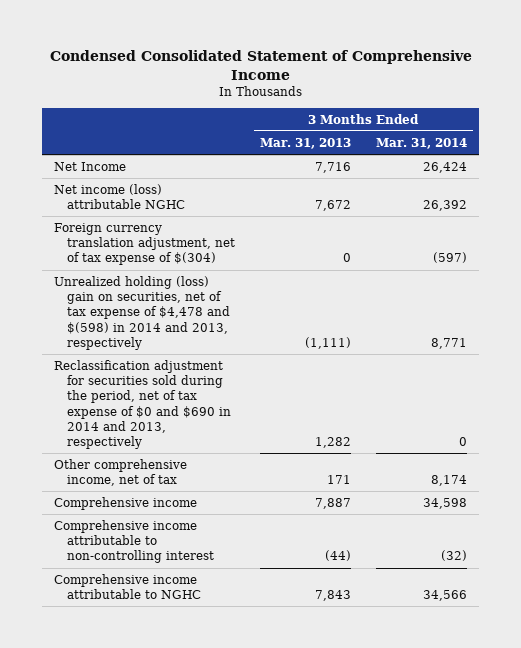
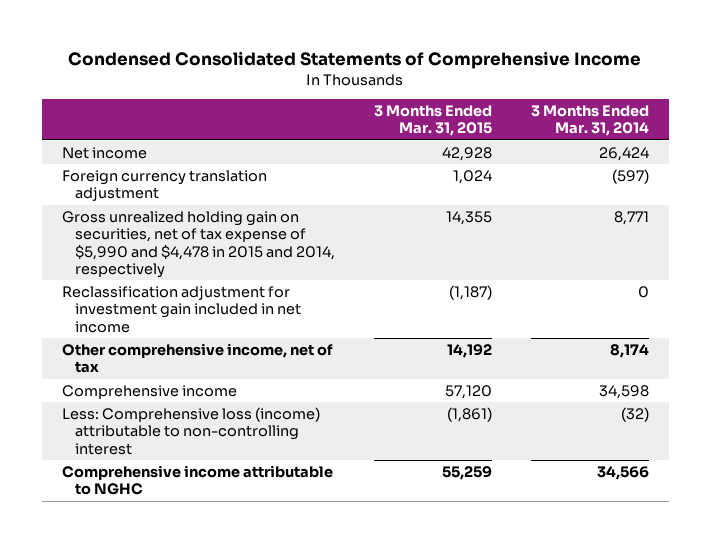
[49,49,472,80] Condensed Consolidated Statement of Comprehensive Income -> [68,50,642,69] Condensed Consolidated Statements of Comprehensive Income
[260,137,352,149] Mar. 31, 2013 -> none
none -> [373,105,492,137] 3 Months Ended Mar. 31, 2015
[54,183,186,210] Net income (loss) attributable NGHC -> none
[54,161,127,171] Net Income -> [61,146,147,159] Net income
[54,222,236,266] Foreign currency translation adjustment, net of tax expense of $(304) -> [61,169,267,202] Foreign currency translation adjustment
[54,275,231,350] Unrealized holding (loss) gain on securities, net of tax expense of $4,478 and $(598) in 2014 and 2013, respectively -> [61,210,335,279] Gross unrealized holding gain on securities, net of tax expense of $5,990 and $4,478 in 2015 and 2014, respectively
[54,359,232,450] Reclassification adjustment for securities sold during the period, net of tax expense of $0 and $690 in 2014 and 2013, respectively -> [61,285,301,333] Reclassification adjustment for investment gain included in net income
[54,519,215,564] Comprehensive income attributable to non-controlling interest -> [61,406,320,455] Less: Comprehensive loss (income) attributable to non-controlling interest

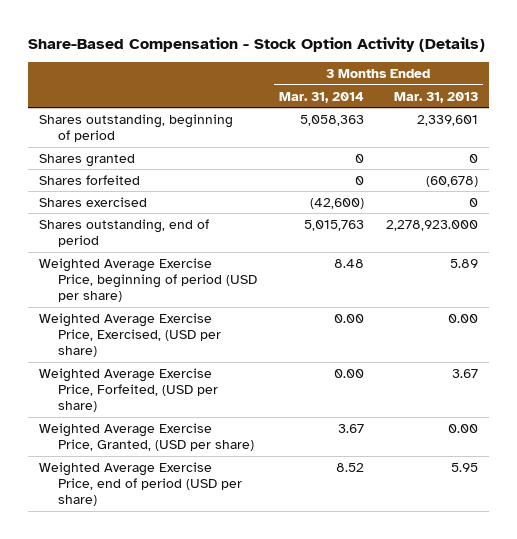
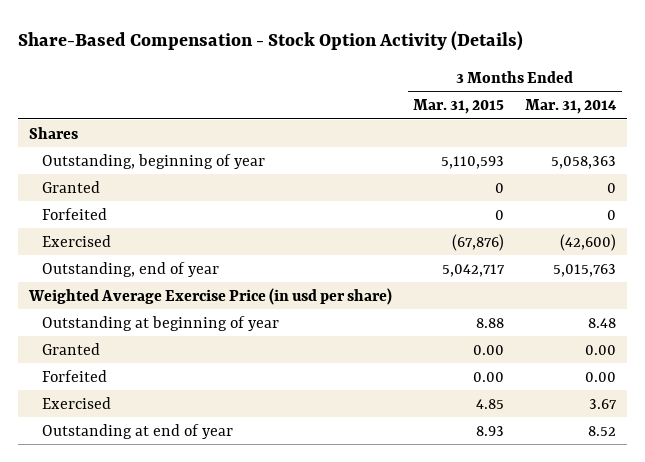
[393,91,478,103] Mar. 31, 2013 -> none
none -> [413,99,505,115] Mar. 31, 2015
none -> [28,126,78,139] Shares
[38,113,233,142] Shares outstanding, beginning of period -> [42,153,266,169] Outstanding, beginning of year
[38,153,135,167] Shares granted -> [42,180,101,193] Granted
[38,174,140,185] Shares forfeited -> [42,207,108,220] Forfeited
[38,196,147,207] Shares exercised -> [42,234,112,247] Exercised
[38,218,209,247] Shares outstanding, end of period -> [42,261,220,277] Outstanding, end of year
none -> [27,287,392,305] Weighted Average Exercise Price (in usd per share)
[38,257,258,303] Weighted Average Exercise Price, beginning of period (USD per share) -> [42,315,280,331] Outstanding at beginning of year
[38,312,222,358] Weighted Average Exercise Price, Exercised, (USD per share) -> [42,342,101,355] Granted
[38,367,219,413] Weighted Average Exercise Price, Forfeited, (USD per share) -> [42,369,108,382] Forfeited
[38,422,255,451] Weighted Average Exercise Price, Granted, (USD per share) -> [42,396,112,409] Exercised
[38,461,243,507] Weighted Average Exercise Price, end of period (USD per share) -> [42,423,234,439] Outstanding at end of year

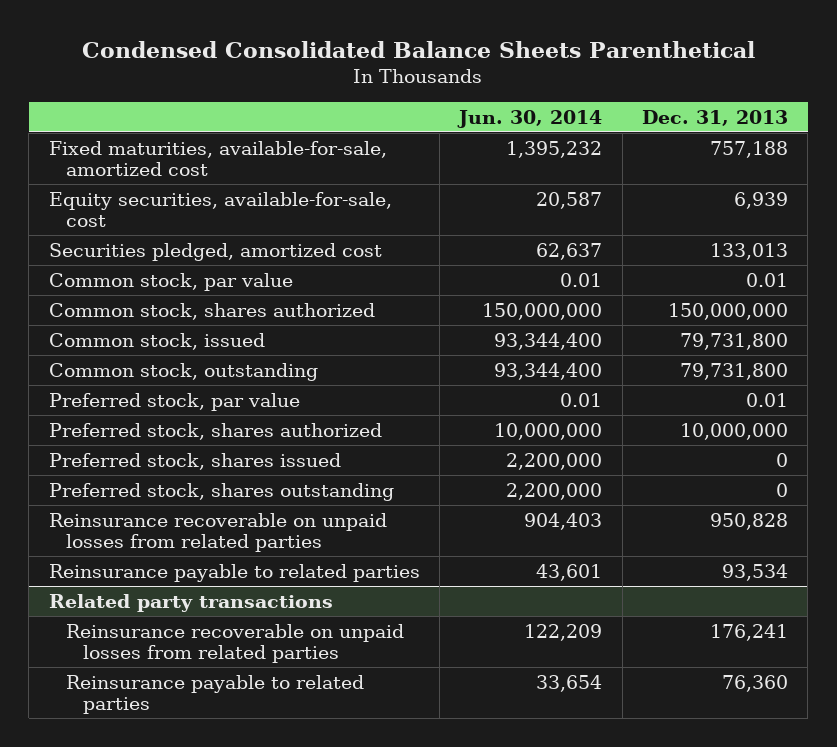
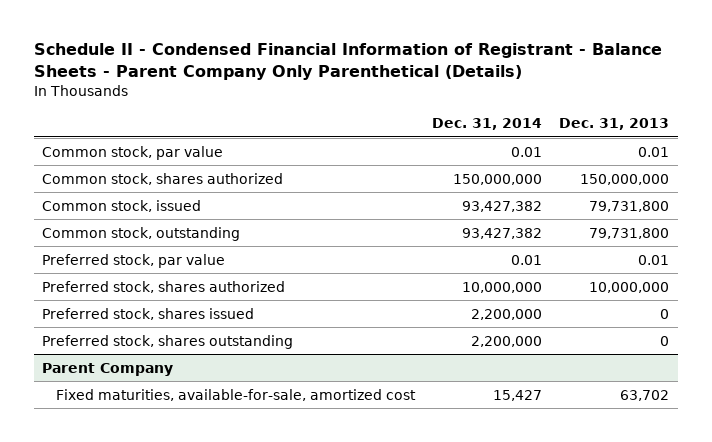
[82,41,756,59] Condensed Consolidated Balance Sheets Parenthetical -> [33,43,662,81] Schedule II - Condensed Financial Information of Registrant - Balance Sheets - Parent Company Only Parenthetical (Details)
[457,109,603,128] Jun. 30, 2014 -> none
none -> [432,118,543,131] Dec. 31, 2014
[48,140,387,177] Fixed maturities, available-for-sale, amortized cost -> none
[48,191,392,228] Equity securities, available-for-sale, cost -> none
[48,242,382,261] Securities pledged, amortized cost -> none
[48,512,387,553] Reinsurance recoverable on unpaid losses from related parties -> none
[48,563,420,582] Reinsurance payable to related parties -> none
[48,593,333,612] Related party transactions -> none
[65,623,404,664] Reinsurance recoverable on unpaid losses from related parties -> none
[65,674,364,715] Reinsurance payable to related parties -> none
none -> [42,362,174,376] Parent Company
none -> [55,388,416,401] Fixed maturities, available-for-sale, amortized cost

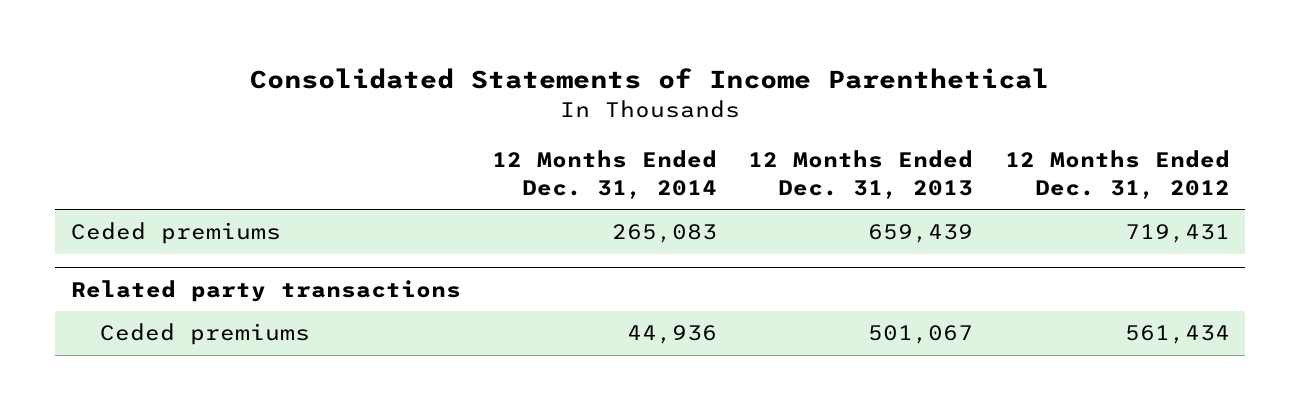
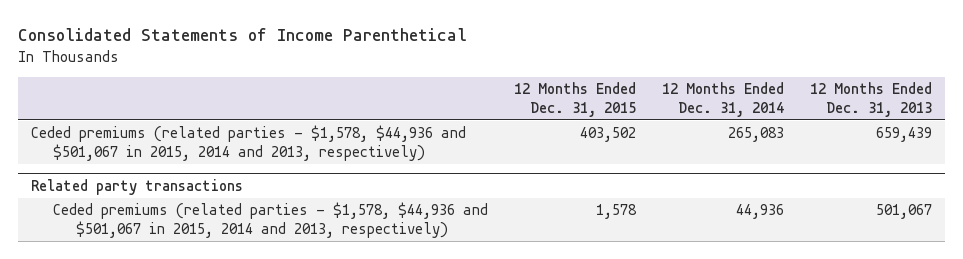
[1004,150,1230,199] 12 Months Ended Dec. 31, 2012 -> none
none -> [514,82,637,117] 12 Months Ended Dec. 31, 2015
[71,222,282,245] Ceded premiums -> [30,125,466,161] Ceded premiums (related parties - $1,578, $44,936 and $501,067 in 2015, 2014 and 2013, respectively)
[99,323,310,346] Ceded premiums -> [53,202,489,238] Ceded premiums (related parties - $1,578, $44,936 and $501,067 in 2015, 2014 and 2013, respectively)

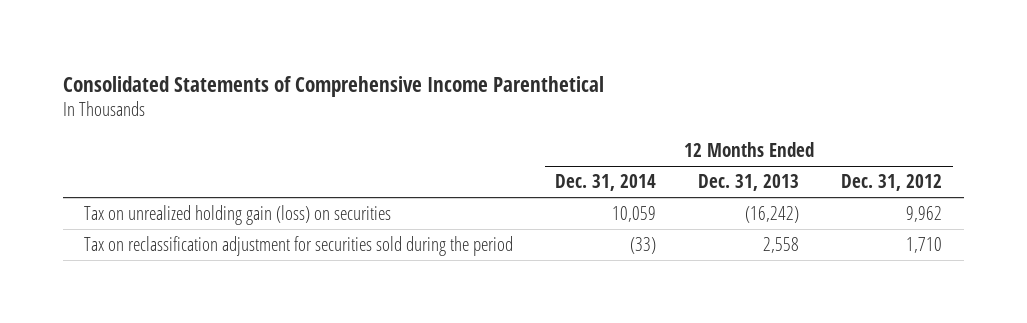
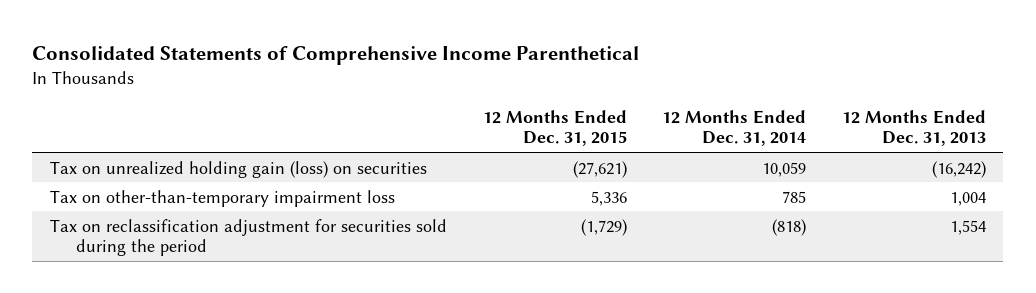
[841,174,943,192] Dec. 31, 2012 -> none
none -> [482,109,627,147] 12 Months Ended Dec. 31, 2015
none -> [49,189,395,207] Tax on other-than-temporary impairment loss
[630,237,657,255] (33) -> [772,218,807,236] (818)
[763,237,800,254] 2,558 -> [949,219,986,235] 1,554

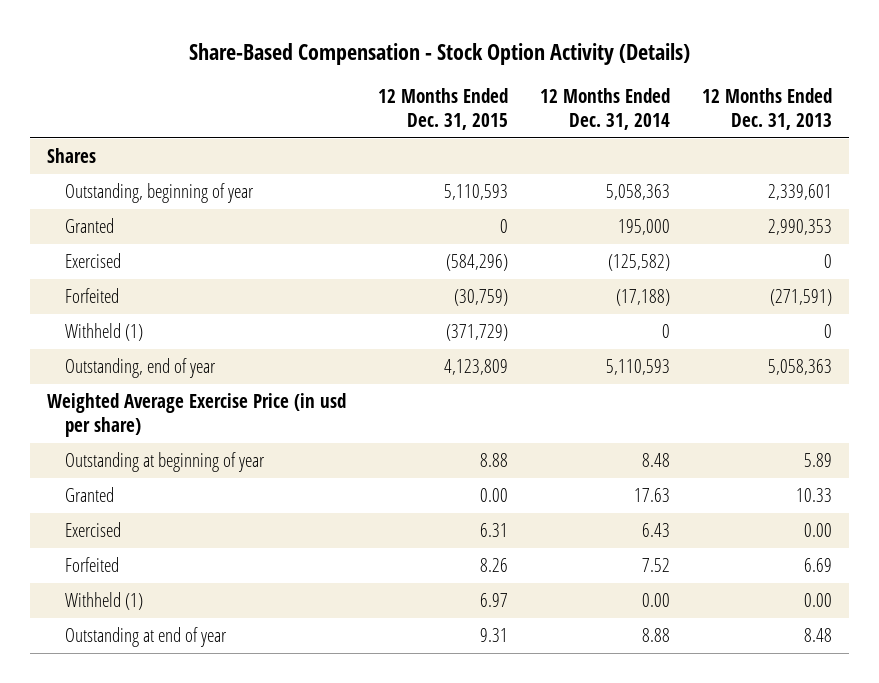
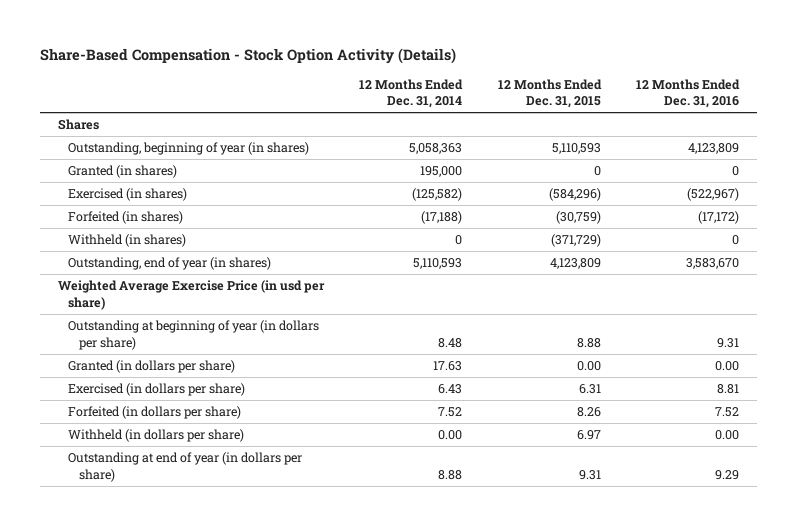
[702,87,833,130] 12 Months Ended Dec. 31, 2013 -> none
none -> [636,78,741,108] 12 Months Ended Dec. 31, 2016
[65,183,255,204] Outstanding, beginning of year -> [68,142,310,156] Outstanding, beginning of year (in shares)
[65,218,115,234] Granted -> [68,165,178,179] Granted (in shares)
[65,253,122,269] Exercised -> [68,188,188,202] Exercised (in shares)
[65,288,120,304] Forfeited -> [68,211,184,225] Forfeited (in shares)
[65,323,144,342] Withheld (1) -> [68,234,187,248] Withheld (in shares)
[65,358,217,379] Outstanding, end of year -> [68,257,272,271] Outstanding, end of year (in shares)
[65,452,266,473] Outstanding at beginning of year -> [68,320,320,350] Outstanding at beginning of year (in dollars per share)
[65,487,115,503] Granted -> [68,360,236,374] Granted (in dollars per share)
[65,522,122,538] Exercised -> [68,383,246,397] Exercised (in dollars per share)
[65,557,120,573] Forfeited -> [68,406,242,420] Forfeited (in dollars per share)
[65,592,144,611] Withheld (1) -> [68,429,245,443] Withheld (in dollars per share)
[65,627,228,648] Outstanding at end of year -> [68,452,303,482] Outstanding at end of year (in dollars per share)

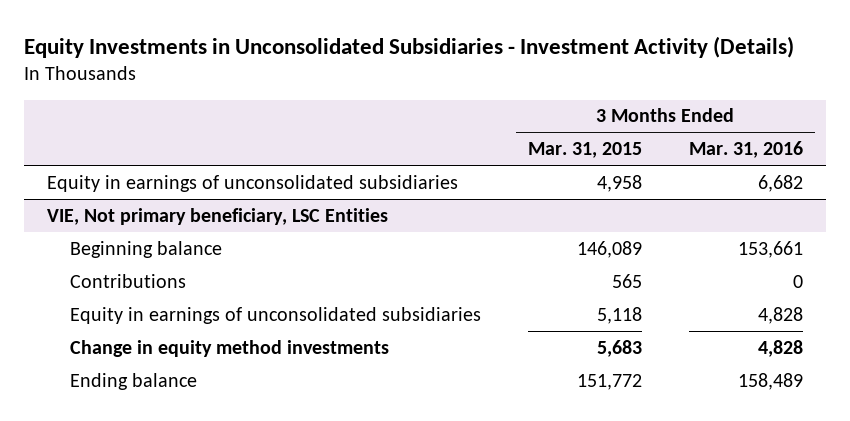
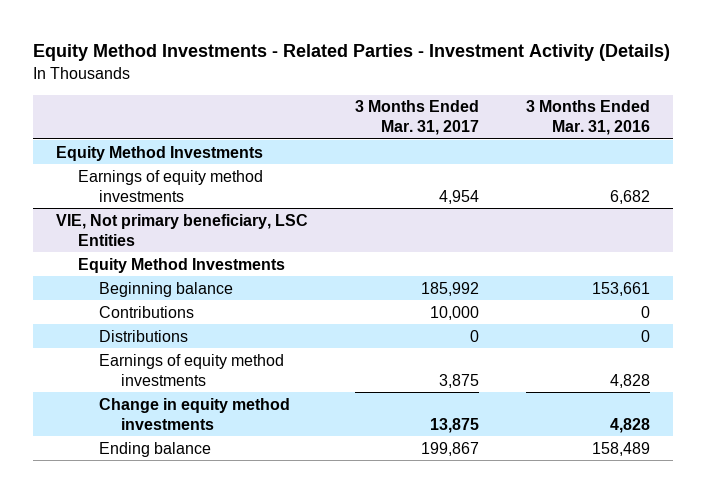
[23,35,794,58] Equity Investments in Unconsolidated Subsidiaries - Investment Activity (Details) -> [32,44,670,62] Equity Method Investments - Related Parties - Investment Activity (Details)
[527,142,642,159] Mar. 31, 2015 -> none
none -> [355,100,480,136] 3 Months Ended Mar. 31, 2017
none -> [56,145,264,161] Equity Method Investments
[47,174,459,192] Equity in earnings of unconsolidated subsidiaries -> [77,169,263,202] Earnings of equity method investments
none -> [77,257,285,273] Equity Method Investments
none -> [99,329,189,342] Distributions
[69,306,481,324] Equity in earnings of unconsolidated subsidiaries -> [99,353,285,386] Earnings of equity method investments

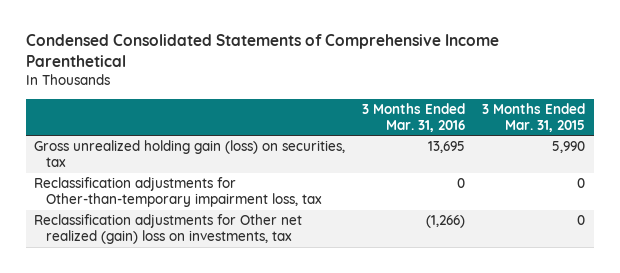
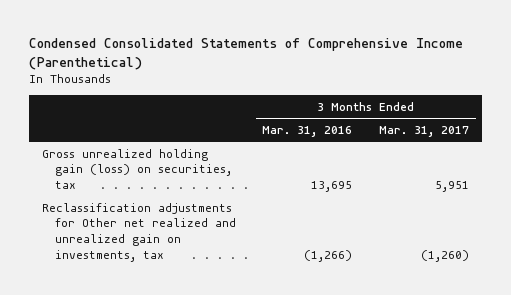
[25,34,499,68] Condensed Consolidated Statements of Comprehensive Income Parenthetical -> [28,37,463,70] Condensed Consolidated Statements of Comprehensive Income (Parenthetical)
[482,102,586,132] 3 Months Ended Mar. 31, 2015 -> none
none -> [378,125,469,137] Mar. 31, 2017
[34,177,323,208] Reclassification adjustments for Other-than-temporary impairment loss, tax -> none
[34,214,303,245] Reclassification adjustments for Other net realized (gain) loss on investments, tax -> [42,202,236,262] Reclassification adjustments for Other net realized and unrealized gain on investments, tax

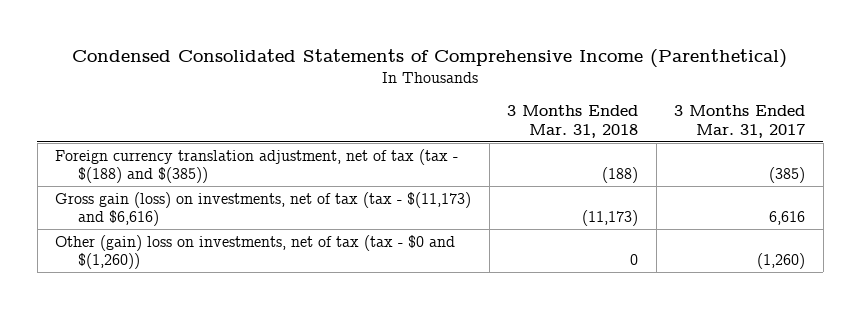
[262,125,353,137] Mar. 31, 2016 -> none
none -> [507,105,639,138] 3 Months Ended Mar. 31, 2018
none -> [55,148,459,184] Foreign currency translation adjustment, net of tax (tax - $(188) and $(385))
[42,148,232,190] Gross unrealized holding gain (loss) on securities, tax -> [55,191,472,227] Gross gain (loss) on investments, net of tax (tax - $(11,173) and $6,616)
[434,181,469,193] 5,951 -> [769,211,806,226] 6,616
[42,202,236,262] Reclassification adjustments for Other net realized and unrealized gain on investments, tax -> [55,234,456,270] Other (gain) loss on investments, net of tax (tax - $0 and $(1,260))

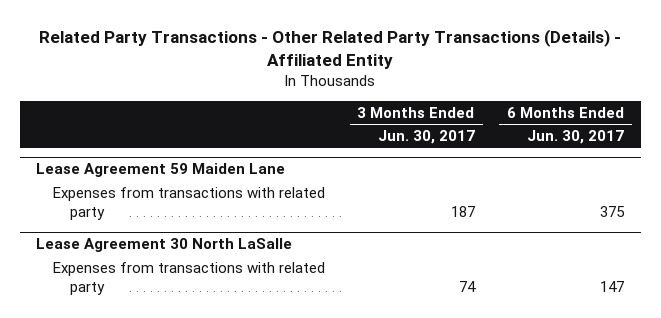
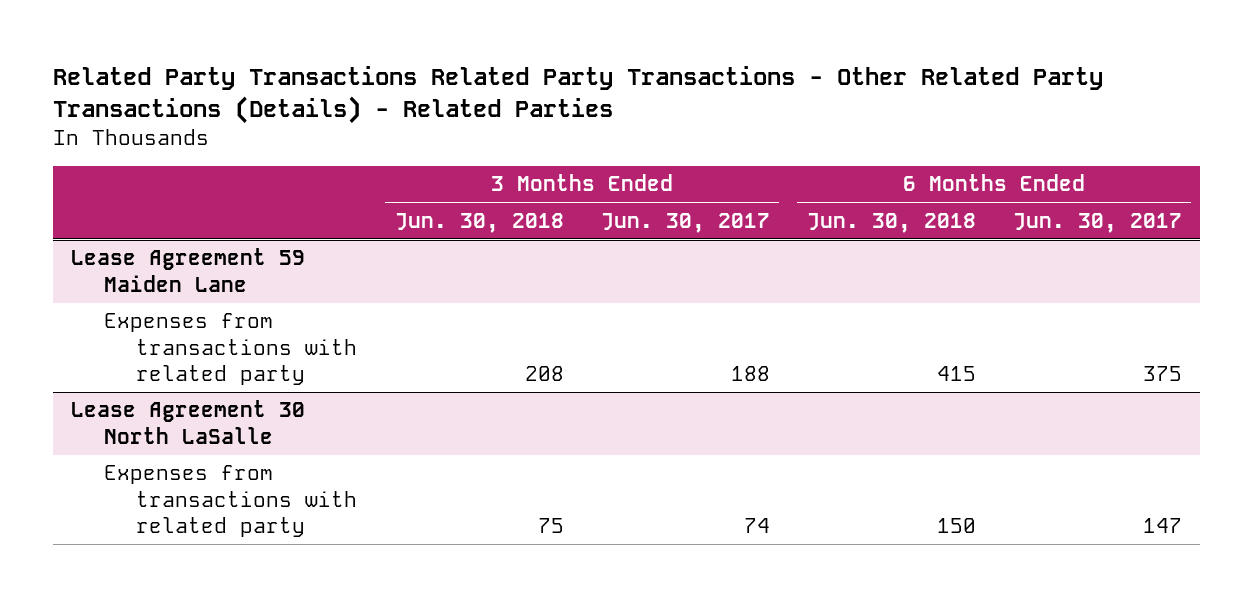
[39,29,622,70] Related Party Transactions - Other Related Party Transactions (Details) - Affiliated Entity -> [52,65,1103,125] Related Party Transactions Related Party Transactions - Other Related Party Transactions (Details) - Related Parties
none -> [394,212,564,233] Jun. 30, 2018
none -> [806,212,976,233] Jun. 30, 2018
[450,205,475,217] 187 -> [730,366,770,382] 188

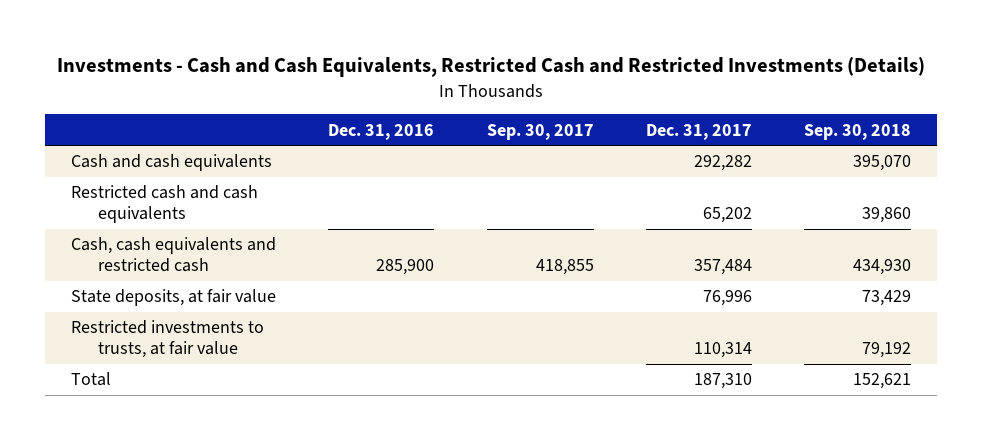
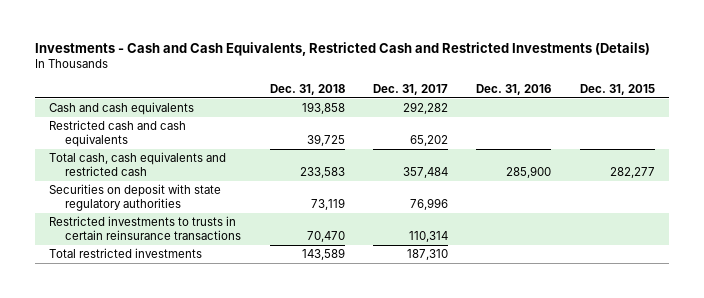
[486,123,594,140] Sep. 30, 2017 -> none
[804,123,912,140] Sep. 30, 2018 -> none
none -> [269,83,345,95] Dec. 31, 2018
none -> [579,83,655,95] Dec. 31, 2015
[70,237,276,273] Cash, cash equivalents and restricted cash -> [49,152,227,177] Total cash, cash equivalents and restricted cash
[70,289,276,307] State deposits, at fair value -> [49,184,222,212] Securities on deposit with state regulatory authorities
[70,320,264,359] Restricted investments to trusts, at fair value -> [49,216,242,241] Restricted investments to trusts in certain reinsurance transactions
[70,372,111,387] Total -> [49,248,203,259] Total restricted investments

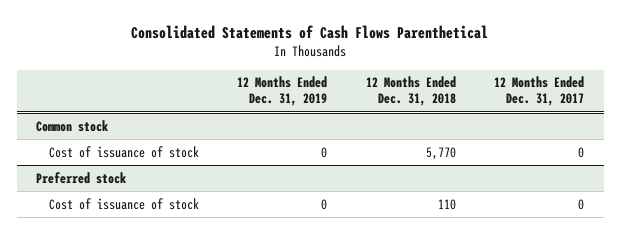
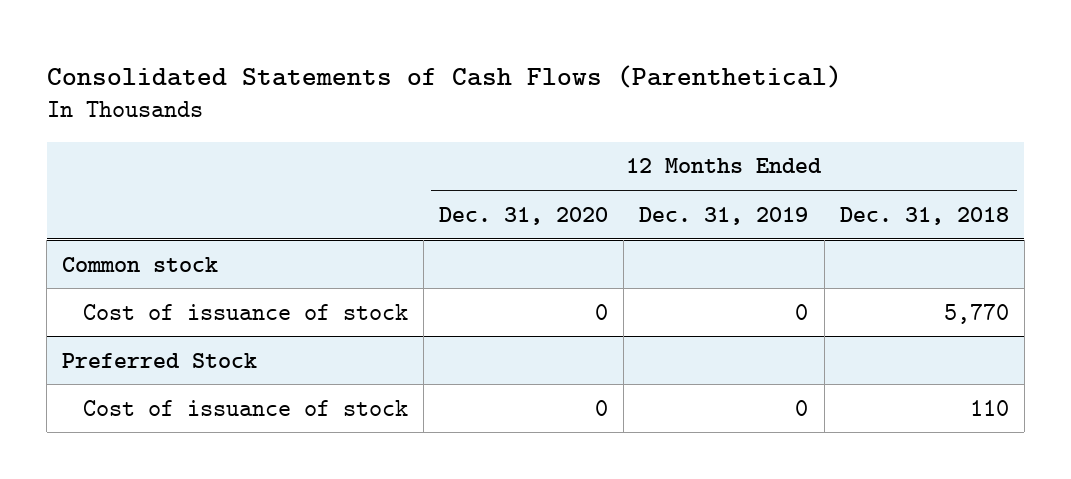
[131,24,489,39] Consolidated Statements of Cash Flows Parenthetical -> [46,64,842,88] Consolidated Statements of Cash Flows (Parenthetical)
[494,76,585,107] 12 Months Ended Dec. 31, 2017 -> none
none -> [439,206,609,225] Dec. 31, 2020
[36,171,127,184] Preferred stock -> [62,352,258,368] Preferred Stock

